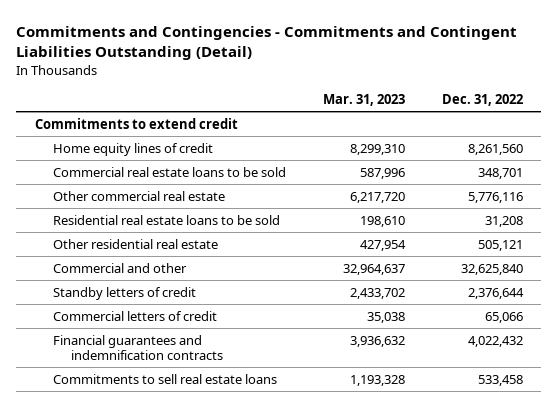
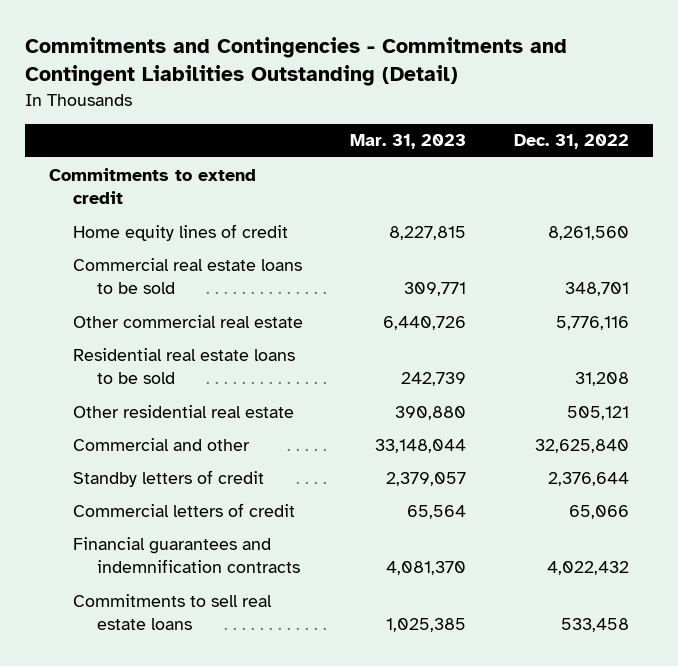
[350,143,406,155] 8,299,310 -> [389,225,467,240] 8,227,815
[360,167,406,179] 587,996 -> [404,282,467,297] 309,771
[350,191,406,203] 6,217,720 -> [383,315,467,330] 6,440,726
[360,215,406,227] 198,610 -> [401,372,467,387] 242,739
[360,239,407,251] 427,954 -> [395,405,467,420] 390,880
[343,263,406,275] 32,964,637 -> [375,438,467,453] 33,148,044
[350,287,406,299] 2,433,702 -> [386,471,467,486] 2,379,057
[367,311,406,323] 35,038 -> [407,504,467,519] 65,564
[350,335,406,347] 3,936,632 -> [386,561,467,576] 4,081,370
[350,374,406,386] 1,193,328 -> [386,618,467,633] 1,025,385

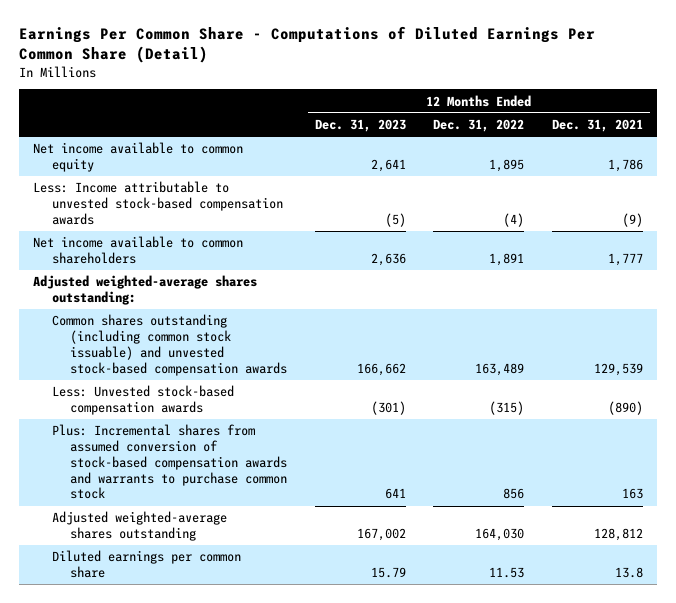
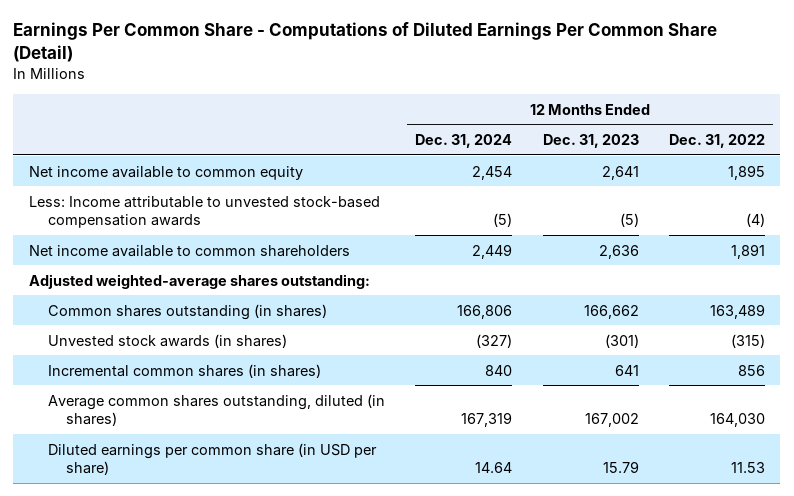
[552,118,644,132] Dec. 31, 2021 -> none
none -> [415,134,513,149] Dec. 31, 2024
[51,314,288,376] Common shares outstanding (including common stock issuable) and unvested stock-based compensation awards -> [47,303,327,320] Common shares outstanding (in shares)
[51,385,234,415] Less: Unvested stock-based compensation awards -> [47,333,287,348] Unvested stock awards (in shares)
[51,424,288,500] Plus: Incremental shares from assumed conversion of stock-based compensation awards and warrants to purchase common stock -> [47,363,321,378] Incremental common shares (in shares)
[51,511,227,541] Adjusted weighted-average shares outstanding -> [47,393,385,427] Average common shares outstanding, diluted (in shares)
[51,550,241,578] Diluted earnings per common share -> [47,442,377,476] Diluted earnings per common share (in USD per share)

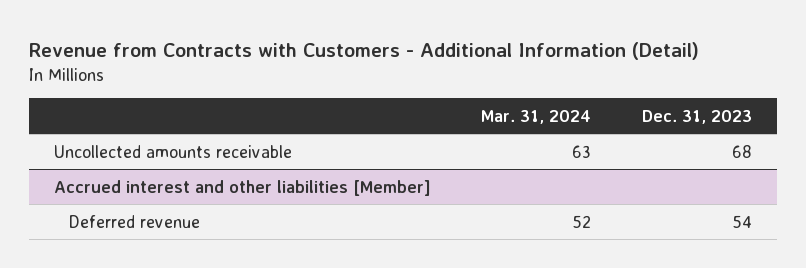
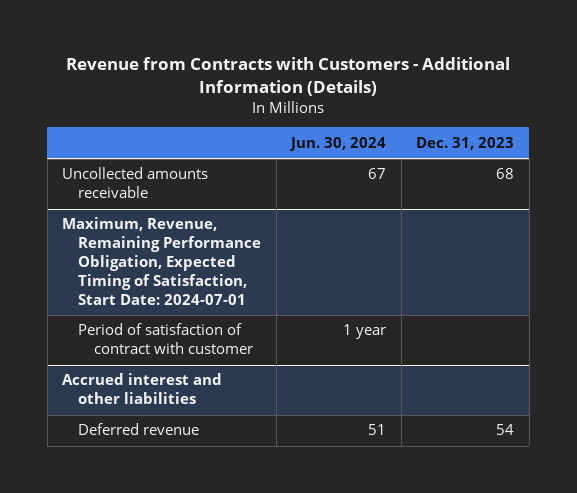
[29,41,700,60] Revenue from Contracts with Customers - Additional Information (Detail) -> [66,57,511,96] Revenue from Contracts with Customers - Additional Information (Details)
[481,109,592,124] Mar. 31, 2024 -> none
none -> [289,136,387,151] Jun. 30, 2024
none -> [62,217,262,306] Maximum, Revenue, Remaining Performance Obligation, Expected Timing of Satisfaction, Start Date: 2024-07-01
none -> [78,323,254,355] Period of satisfaction of contract with customer
[54,179,432,196] Accrued interest and other liabilities [Member] -> [62,373,223,405] Accrued interest and other liabilities

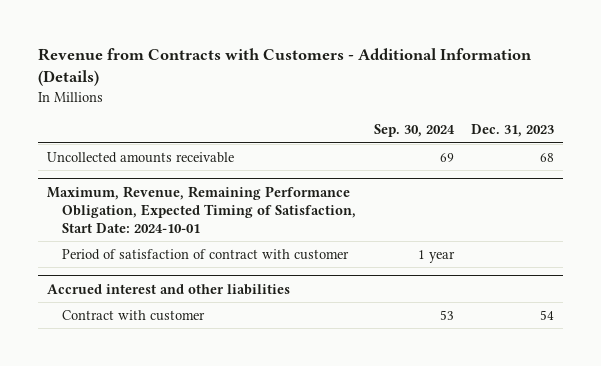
[289,136,387,151] Jun. 30, 2024 -> none
none -> [373,123,455,137] Sep. 30, 2024
[62,217,262,306] Maximum, Revenue, Remaining Performance Obligation, Expected Timing of Satisfaction, Start Date: 2024-07-01 -> [46,185,356,233] Maximum, Revenue, Remaining Performance Obligation, Expected Timing of Satisfaction, Start Date: 2024-10-01
[78,423,200,436] Deferred revenue -> none
none -> [61,309,205,321] Contract with customer

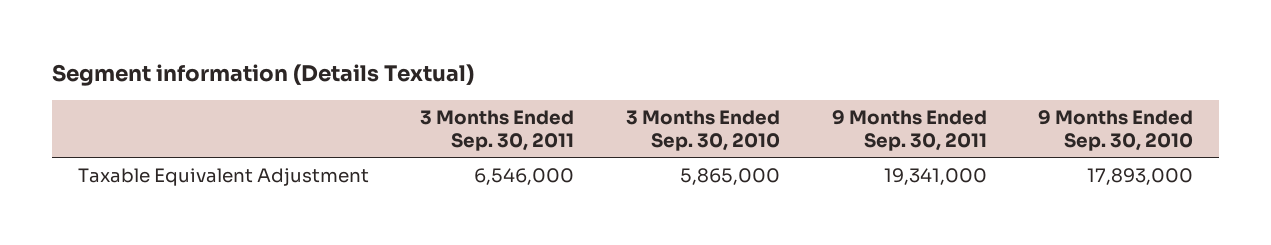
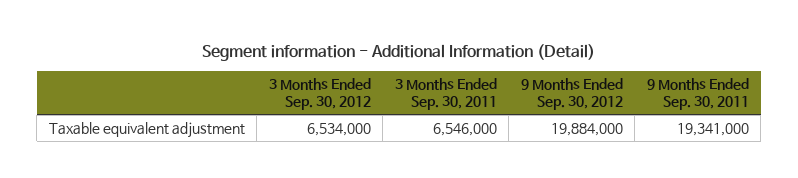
[52,64,475,87] Segment information (Details Textual) -> [201,44,595,62] Segment information - Additional Information (Detail)
[626,109,781,151] 3 Months Ended Sep. 30, 2010 -> none
[1038,109,1194,151] 9 Months Ended Sep. 30, 2010 -> none
none -> [268,77,371,110] 3 Months Ended Sep. 30, 2012
none -> [520,77,623,110] 9 Months Ended Sep. 30, 2012
[77,168,369,187] Taxable Equivalent Adjustment -> [48,121,245,138] Taxable equivalent adjustment

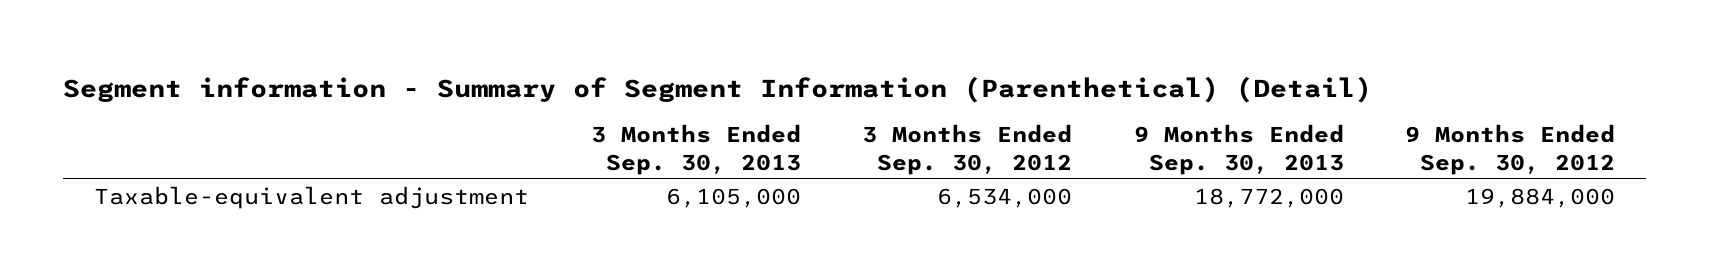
[201,44,595,62] Segment information - Additional Information (Detail) -> [63,75,1373,103] Segment information - Summary of Segment Information (Parenthetical) (Detail)
[394,77,497,110] 3 Months Ended Sep. 30, 2011 -> none
[646,77,749,110] 9 Months Ended Sep. 30, 2011 -> none
none -> [590,124,801,175] 3 Months Ended Sep. 30, 2013
none -> [1133,124,1344,175] 9 Months Ended Sep. 30, 2013
[48,121,245,138] Taxable equivalent adjustment -> [94,186,530,210] Taxable-equivalent adjustment

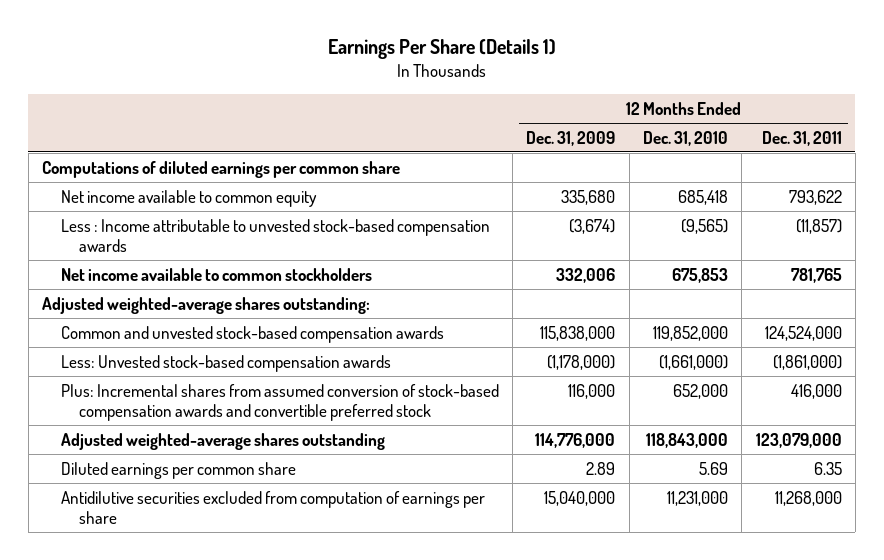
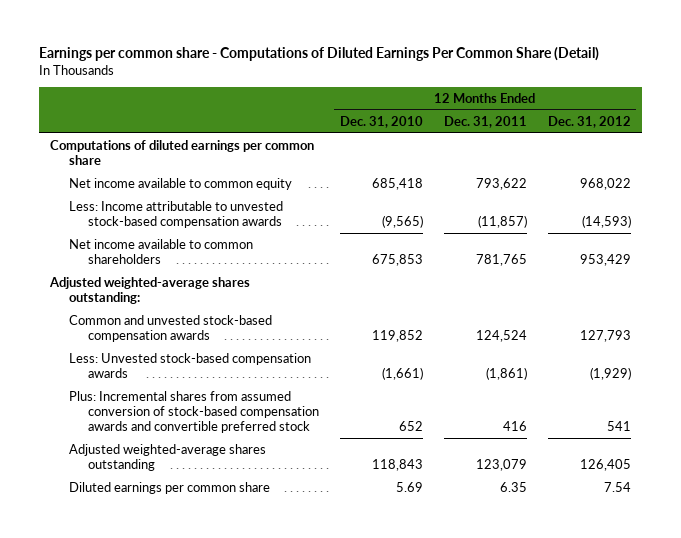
[327,39,556,60] Earnings Per Share (Details 1) -> [39,47,600,62] Earnings per common share - Computations of Diluted Earnings Per Common Share (Detail)
[526,130,616,146] Dec. 31, 2009 -> none
none -> [548,115,632,128] Dec. 31, 2012
[60,218,490,252] Less : Income attributable to unvested stock-based compensation awards -> [68,200,283,228] Less: Income attributable to unvested stock-based compensation awards
[60,267,372,281] Net income available to common stockholders -> [68,238,253,264] Net income available to common shareholders
[652,325,728,341] 119,852,000 -> [371,329,423,342] 119,852
[764,325,842,341] 124,524,000 -> [475,329,527,342] 124,524
[658,354,728,370] (1,661,000) -> [381,366,423,380] (1,661)
[772,354,842,370] (1,861,000) -> [485,366,527,380] (1,861)
[672,383,728,399] 652,000 -> [398,420,423,431] 652
[790,383,842,399] 416,000 -> [502,420,527,431] 416
[645,432,728,448] 118,843,000 -> [371,458,423,471] 118,843
[755,432,842,448] 123,079,000 -> [475,458,527,471] 123,079
[60,490,485,524] Antidilutive securities excluded from computation of earnings per share -> none

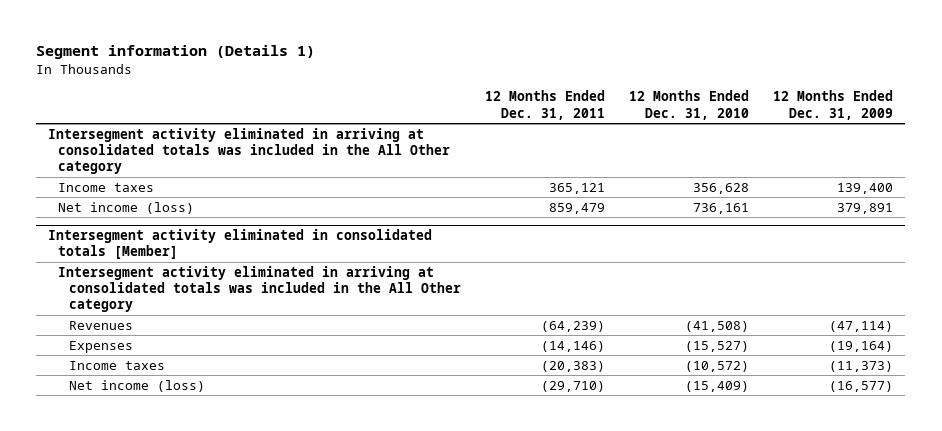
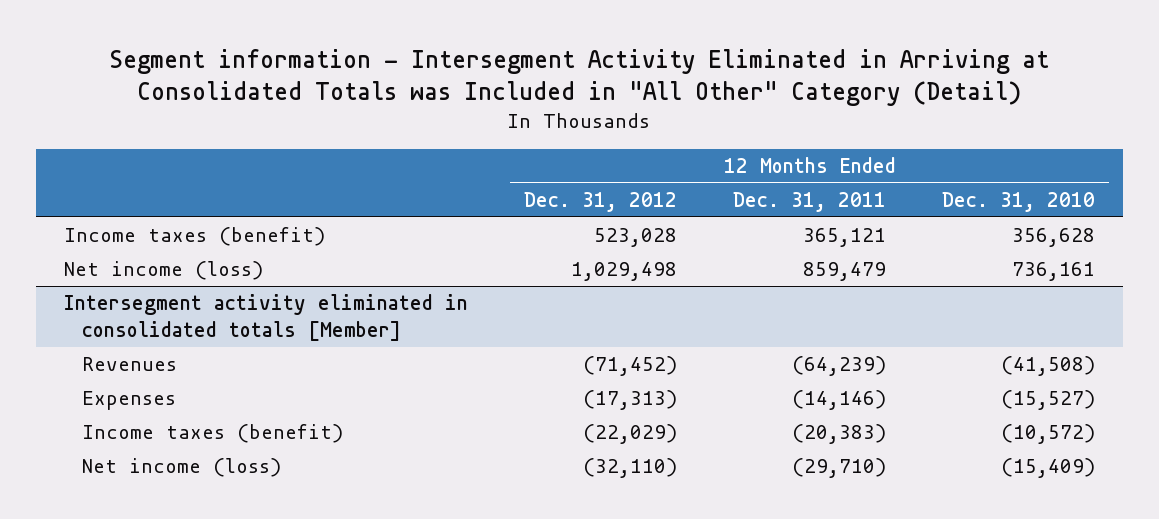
[36,45,316,60] Segment information (Details 1) -> [109,48,1050,107] Segment information - Intersegment Activity Eliminated in Arriving at Consolidated Totals was Included in "All Other" Category (Detail)
[773,90,894,120] 12 Months Ended Dec. 31, 2009 -> none
none -> [523,191,677,212] Dec. 31, 2012
[48,127,451,175] Intersegment activity eliminated in arriving at consolidated totals was included in the All Other category -> none
[58,182,155,192] Income taxes -> [63,227,325,247] Income taxes (benefit)
[58,265,461,313] Intersegment activity eliminated in arriving at consolidated totals was included in the All Other category -> none
[68,360,165,370] Income taxes -> [81,424,343,444] Income taxes (benefit)

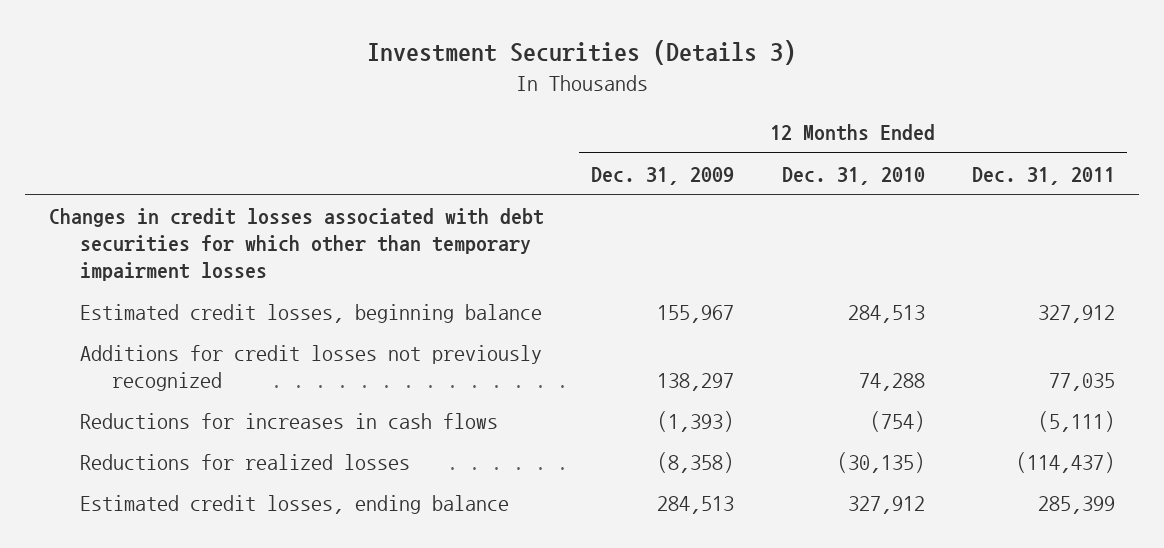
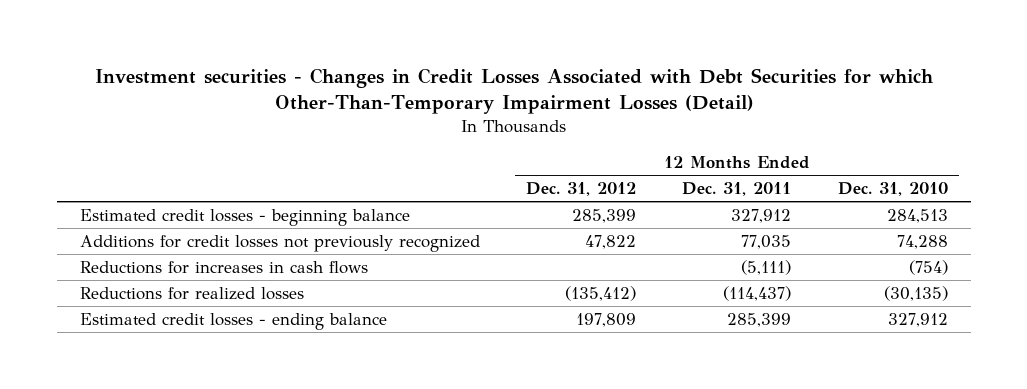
[367,39,797,65] Investment Securities (Details 3) -> [94,67,933,115] Investment securities - Changes in Credit Losses Associated with Debt Securities for which Other-Than-Temporary Impairment Losses (Detail)
[591,166,735,185] Dec. 31, 2009 -> none
none -> [526,181,637,196] Dec. 31, 2012
[48,207,544,282] Changes in credit losses associated with debt securities for which other than temporary impairment losses -> none
[80,303,543,323] Estimated credit losses, beginning balance -> [79,208,410,226] Estimated credit losses - beginning balance
[80,494,510,514] Estimated credit losses, ending balance -> [79,312,387,330] Estimated credit losses - ending balance

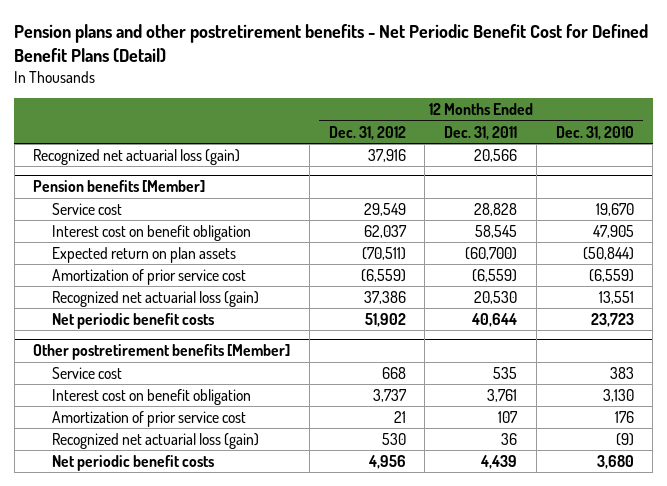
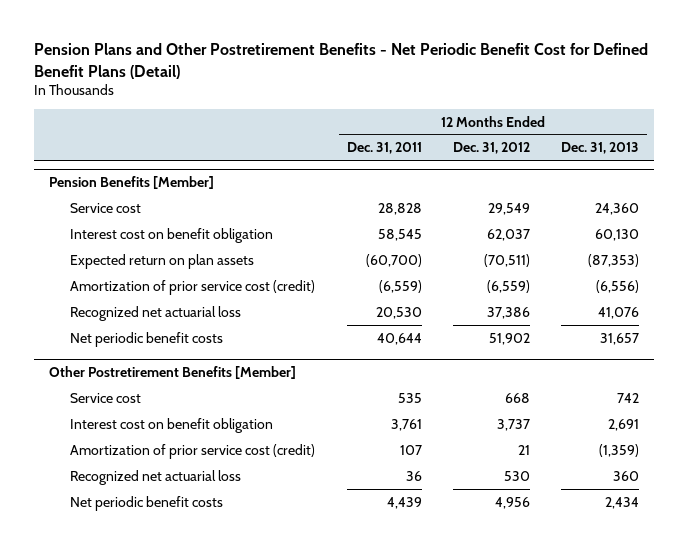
[14,24,649,64] Pension plans and other postretirement benefits - Net Periodic Benefit Cost for Defined Benefit Plans (Detail) -> [33,43,648,79] Pension Plans and Other Postretirement Benefits - Net Periodic Benefit Cost for Defined Benefit Plans (Detail)
[555,125,634,140] Dec. 31, 2010 -> none
none -> [560,142,639,155] Dec. 31, 2013
[33,148,241,165] Recognized net actuarial loss (gain) -> none
[33,180,206,193] Pension benefits [Member] -> [49,175,215,189] Pension Benefits [Member]
[51,268,246,285] Amortization of prior service cost -> [70,279,316,295] Amortization of prior service cost (credit)
[51,290,259,307] Recognized net actuarial loss (gain) -> [70,305,242,321] Recognized net actuarial loss
[33,344,291,361] Other postretirement benefits [Member] -> [49,365,297,379] Other Postretirement Benefits [Member]
[51,410,246,427] Amortization of prior service cost -> [70,443,316,459] Amortization of prior service cost (credit)
[51,432,259,449] Recognized net actuarial loss (gain) -> [70,469,242,485] Recognized net actuarial loss

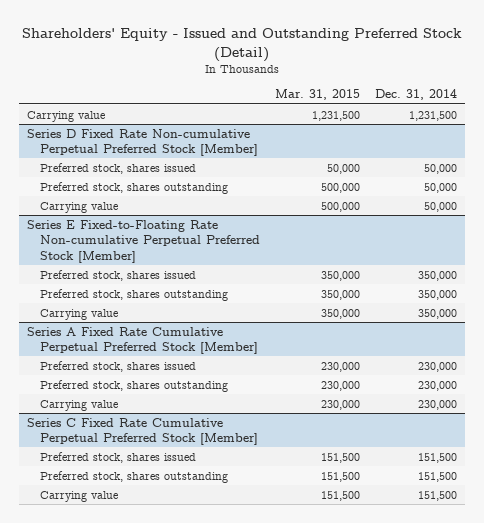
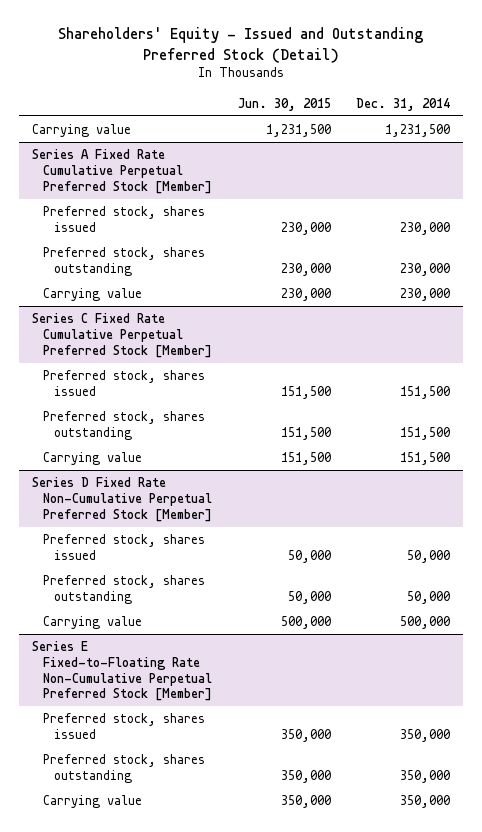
[275,89,361,101] Mar. 31, 2015 -> none
none -> [237,97,331,111] Jun. 30, 2015
[26,128,258,157] Series D Fixed Rate Non-cumulative Perpetual Preferred Stock [Member] -> none
[39,162,196,174] Preferred stock, shares issued -> none
[39,181,228,194] Preferred stock, shares outstanding -> none
[39,201,118,213] Carrying value -> none
[26,219,260,263] Series E Fixed-to-Floating Rate Non-cumulative Perpetual Preferred Stock [Member] -> none
[39,269,196,281] Preferred stock, shares issued -> none
[39,288,228,301] Preferred stock, shares outstanding -> none
[39,308,118,320] Carrying value -> none
none -> [31,477,213,522] Series D Fixed Rate Non-Cumulative Perpetual Preferred Stock [Member]
none -> [43,534,206,560] Preferred stock, shares issued
none -> [43,575,206,604] Preferred stock, shares outstanding
none -> [43,616,143,630] Carrying value
none -> [31,641,213,702] Series E Fixed-to-Floating Rate Non-Cumulative Perpetual Preferred Stock [Member]
none -> [43,713,206,739] Preferred stock, shares issued
none -> [43,754,206,783] Preferred stock, shares outstanding
none -> [43,795,143,809] Carrying value

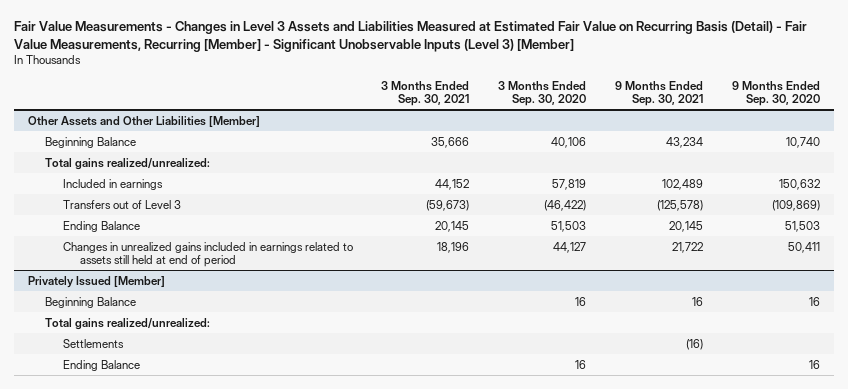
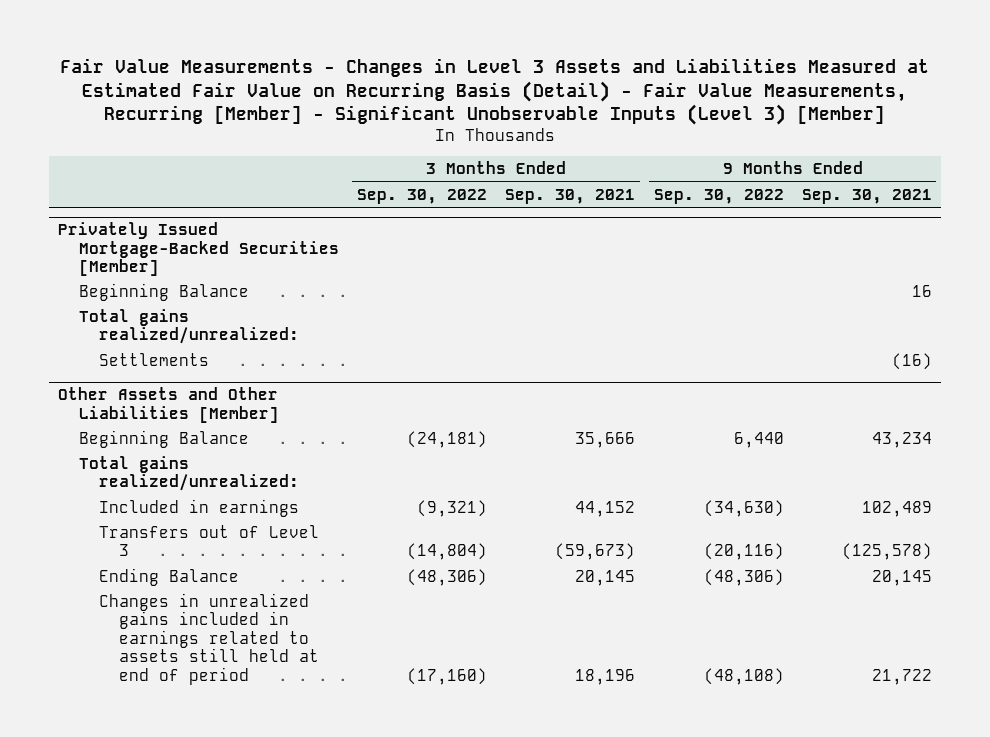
[498,80,587,106] 3 Months Ended Sep. 30, 2020 -> none
[731,80,820,106] 9 Months Ended Sep. 30, 2020 -> none
none -> [356,188,487,204] Sep. 30, 2022
none -> [653,188,784,204] Sep. 30, 2022
none -> [58,222,339,276] Privately Issued Mortgage-Backed Securities [Member]
none -> [78,283,249,302] Beginning Balance
none -> [78,309,299,345] Total gains realized/unrealized:
none -> [98,353,209,367] Settlements
[28,275,166,288] Privately Issued [Member] -> none
[45,296,137,308] Beginning Balance -> none
[45,317,211,330] Total gains realized/unrealized: -> none
[62,338,124,348] Settlements -> none
[62,359,140,371] Ending Balance -> none

